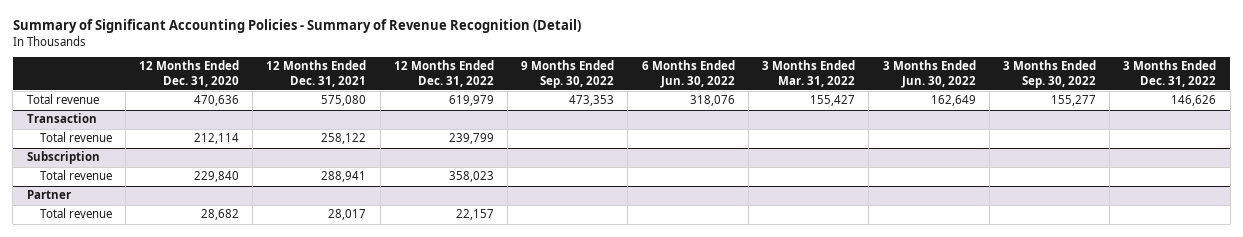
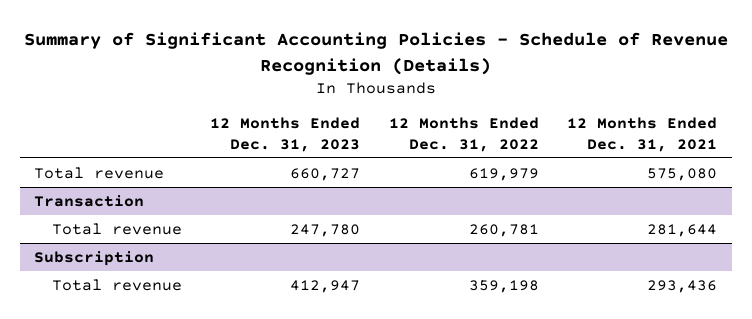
[12,19,581,34] Summary of Significant Accounting Policies - Summary of Revenue Recognition (Detail) -> [23,32,728,75] Summary of Significant Accounting Policies - Schedule of Revenue Recognition (Details)
[139,60,240,87] 12 Months Ended Dec. 31, 2020 -> none
[521,60,615,88] 9 Months Ended Sep. 30, 2022 -> none
[641,60,735,88] 6 Months Ended Jun. 30, 2022 -> none
[762,60,856,87] 3 Months Ended Mar. 31, 2022 -> none
[882,60,976,88] 3 Months Ended Jun. 30, 2022 -> none
[1002,60,1096,88] 3 Months Ended Sep. 30, 2022 -> none
[1123,60,1217,87] 3 Months Ended Dec. 31, 2022 -> none
none -> [210,116,361,152] 12 Months Ended Dec. 31, 2023
[321,133,367,145] 258,122 -> [647,223,718,237] 281,644
[448,133,494,145] 239,799 -> [468,223,539,237] 260,781
[26,190,71,200] Partner -> none
[39,208,112,219] Total revenue -> none
[321,171,367,183] 288,941 -> [647,279,718,293] 293,436
[448,171,494,183] 358,023 -> [468,279,539,293] 359,198

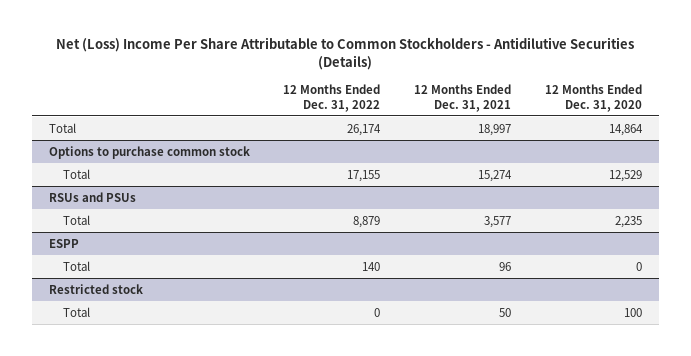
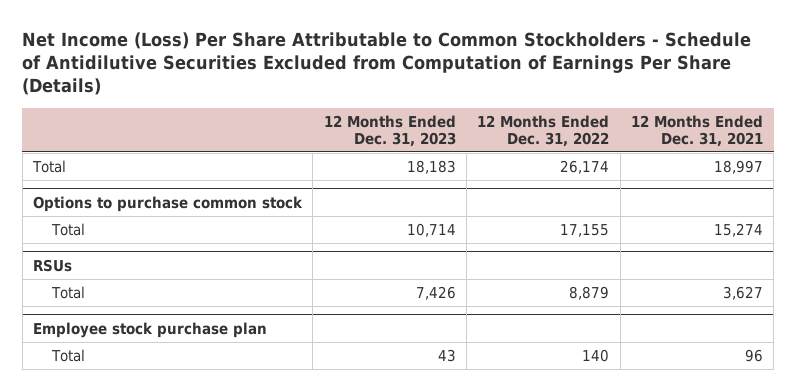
[56,37,635,71] Net (Loss) Income Per Share Attributable to Common Stockholders - Antidilutive Securities (Details) -> [22,31,752,96] Net Income (Loss) Per Share Attributable to Common Stockholders - Schedule of Antidilutive Securities Excluded from Computation of Earnings Per Share (Details)
[544,84,642,112] 12 Months Ended Dec. 31, 2020 -> none
none -> [323,114,456,148] 12 Months Ended Dec. 31, 2023
[48,191,136,202] RSUs and PSUs -> none
none -> [32,258,72,272] RSUs
[484,215,512,228] 3,577 -> [722,285,763,300] 3,627
[48,238,79,248] ESPP -> [32,321,267,338] Employee stock purchase plan
[48,283,143,294] Restricted stock -> none
[63,306,91,317] Total -> none

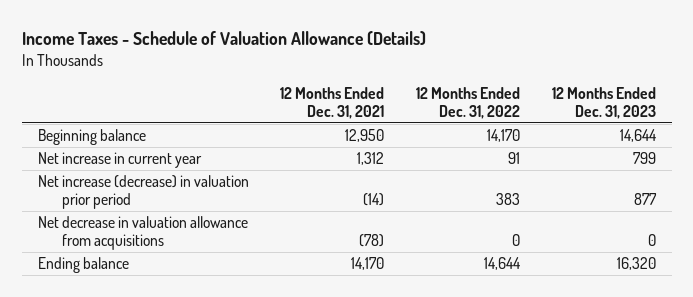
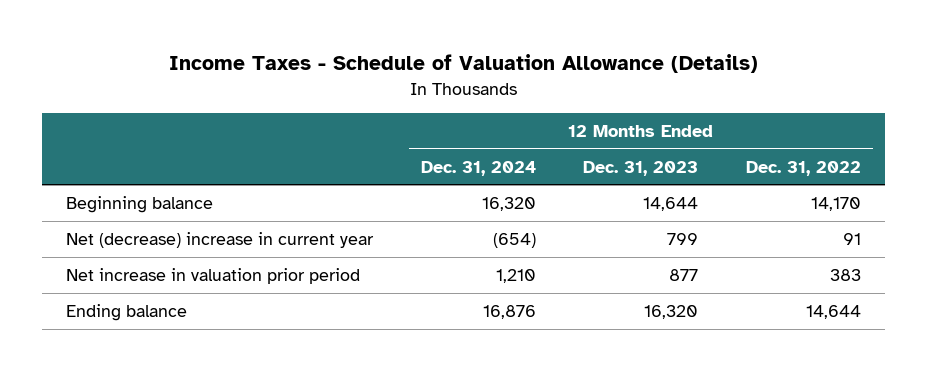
[280,86,385,119] 12 Months Ended Dec. 31, 2021 -> none
none -> [420,160,536,176] Dec. 31, 2024
[37,216,248,251] Net decrease in valuation allowance from acquisitions -> none
[37,152,202,169] Net increase in current year -> [66,232,375,249] Net (decrease) increase in current year
[37,175,249,210] Net increase (decrease) in valuation prior period -> [66,268,361,285] Net increase in valuation prior period

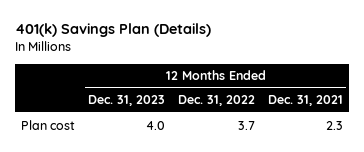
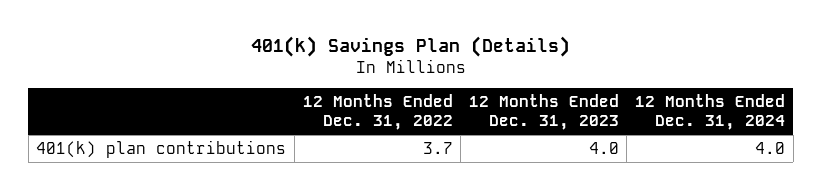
[267,95,343,107] Dec. 31, 2021 -> none
none -> [635,94,786,131] 12 Months Ended Dec. 31, 2024
[21,119,76,130] Plan cost -> [36,139,287,158] 401(k) plan contributions

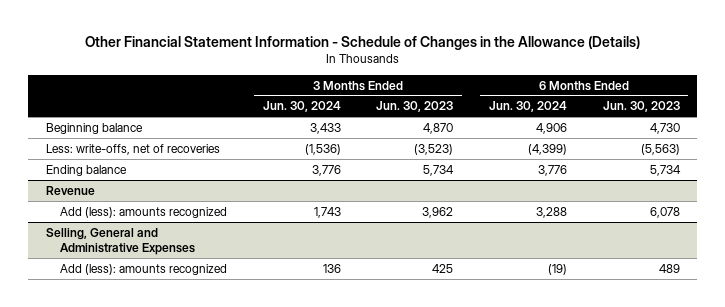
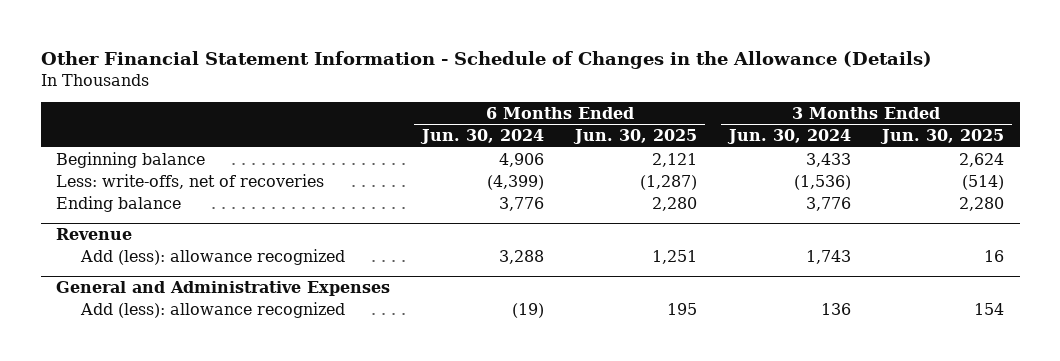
[376,101,454,113] Jun. 30, 2023 -> none
[602,101,680,113] Jun. 30, 2023 -> none
none -> [573,129,698,145] Jun. 30, 2025
none -> [880,129,1005,145] Jun. 30, 2025
[60,206,228,218] Add (less): amounts recognized -> [80,248,346,265] Add (less): allowance recognized
[45,227,196,256] Selling, General and Administrative Expenses -> [56,281,391,297] General and Administrative Expenses
[60,263,228,275] Add (less): amounts recognized -> [80,301,346,318] Add (less): allowance recognized

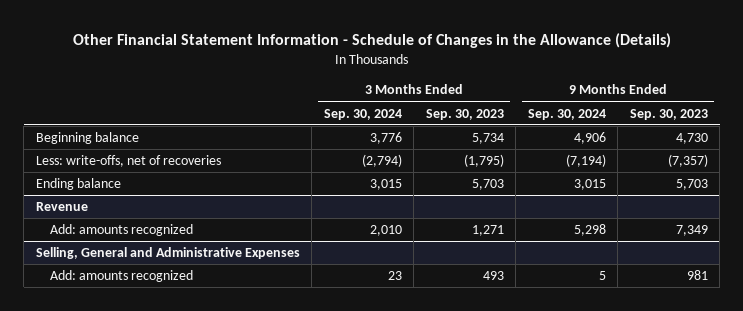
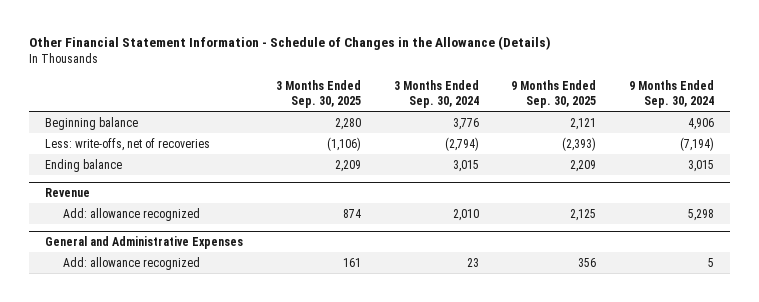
[425,108,504,120] Sep. 30, 2023 -> none
[629,108,708,120] Sep. 30, 2023 -> none
none -> [275,79,361,109] 3 Months Ended Sep. 30, 2025
none -> [511,79,597,109] 9 Months Ended Sep. 30, 2025
[49,224,193,237] Add: amounts recognized -> [63,207,201,221] Add: allowance recognized
[35,247,300,260] Selling, General and Administrative Expenses -> [45,236,244,250] General and Administrative Expenses
[49,270,193,283] Add: amounts recognized -> [63,256,201,270] Add: allowance recognized

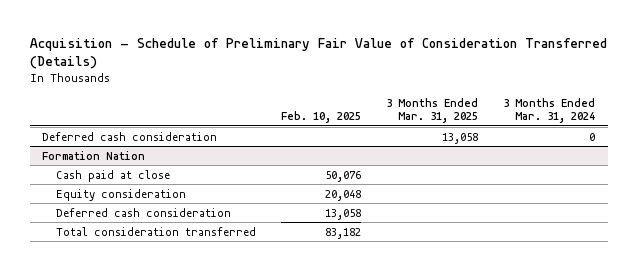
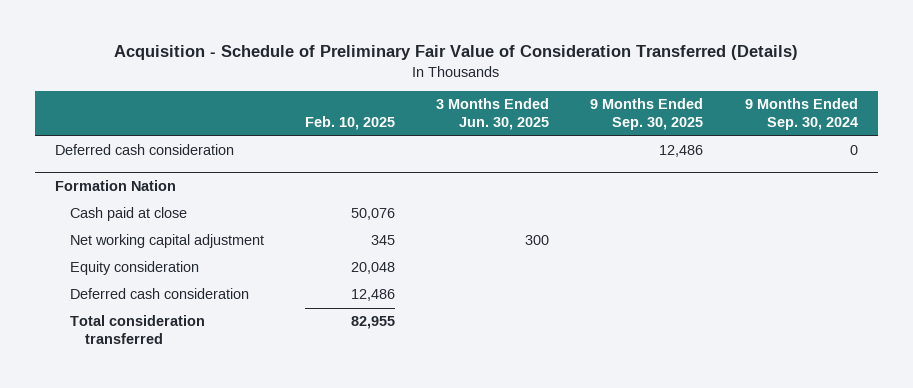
[386,97,479,124] 3 Months Ended Mar. 31, 2025 -> none
[503,97,596,124] 3 Months Ended Mar. 31, 2024 -> none
none -> [436,98,550,131] 3 Months Ended Jun. 30, 2025
none -> [590,98,704,131] 9 Months Ended Sep. 30, 2025
none -> [744,98,858,131] 9 Months Ended Sep. 30, 2024
none -> [69,234,264,249] Net working capital adjustment
[324,208,361,220] 13,058 -> [351,289,396,302] 12,486
[324,227,361,239] 83,182 -> [351,316,396,330] 82,955

